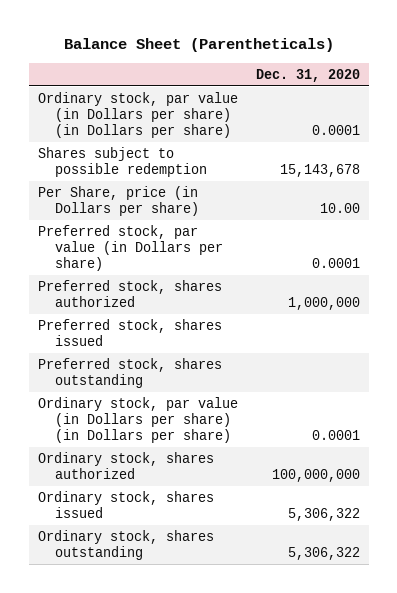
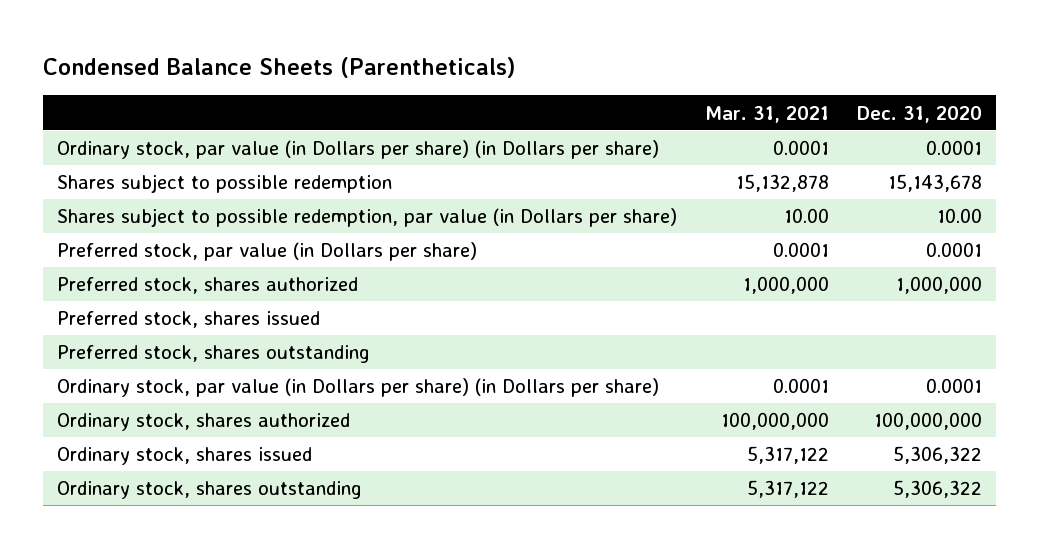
[63,38,334,53] Balance Sheet (Parentheticals) -> [43,56,516,78] Condensed Balance Sheets (Parentheticals)
none -> [704,105,829,123] Mar. 31, 2021
[37,185,199,216] Per Share, price (in Dollars per share) -> [57,208,678,228] Shares subject to possible redemption, par value (in Dollars per share)

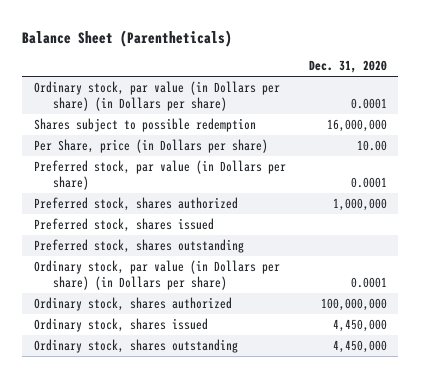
[43,56,516,78] Condensed Balance Sheets (Parentheticals) -> [22,29,233,47] Balance Sheet (Parentheticals)
[704,105,829,123] Mar. 31, 2021 -> none
[887,174,982,193] 15,143,678 -> [326,118,387,132] 16,000,000
[57,208,678,228] Shares subject to possible redemption, par value (in Dollars per share) -> [33,138,268,153] Per Share, price (in Dollars per share)
[892,446,982,465] 5,306,322 -> [332,318,387,332] 4,450,000
[892,480,982,499] 5,306,322 -> [332,339,387,353] 4,450,000

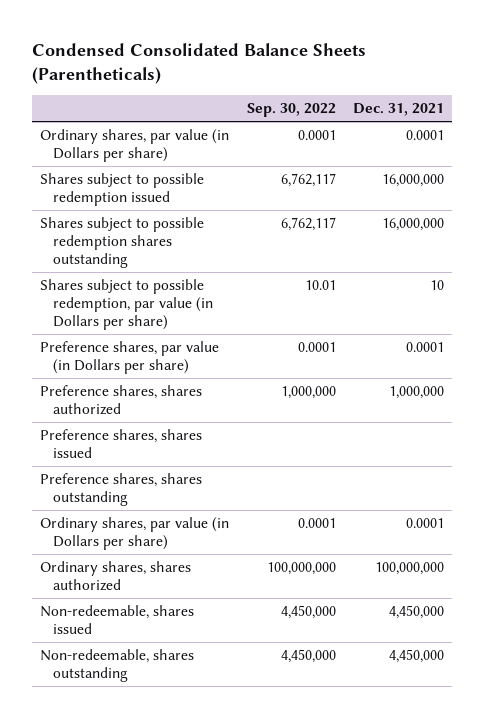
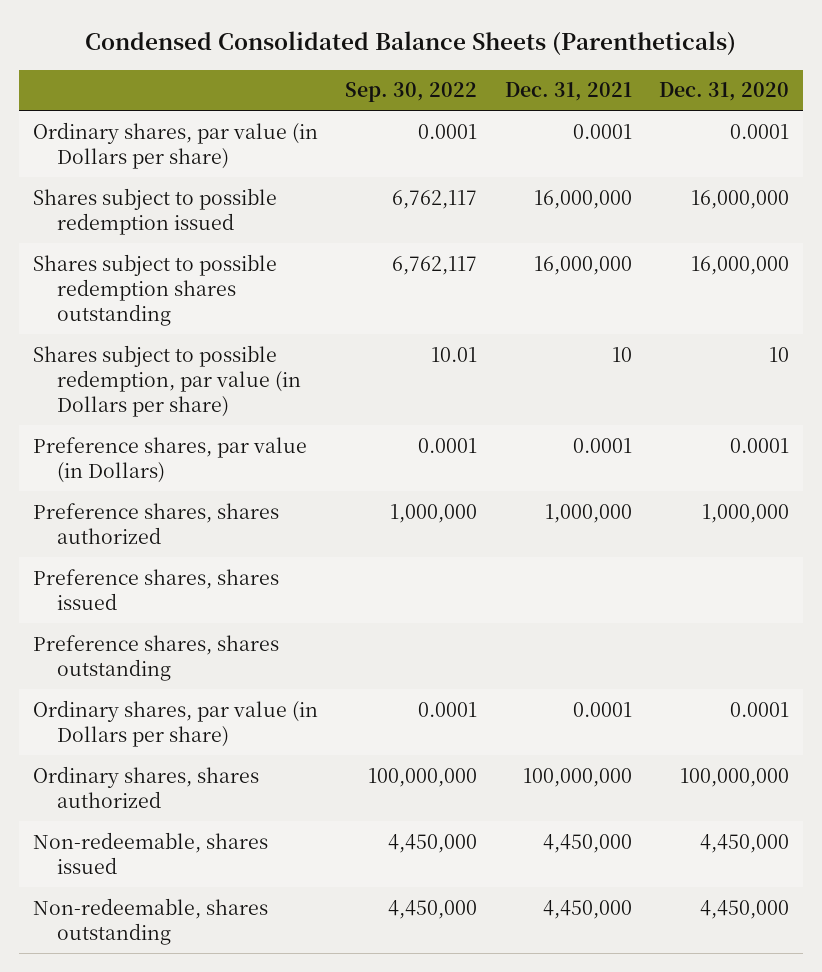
none -> [659,82,790,102] Dec. 31, 2020
[40,341,220,375] Preference shares, par value (in Dollars per share) -> [33,436,308,483] Preference shares, par value (in Dollars)

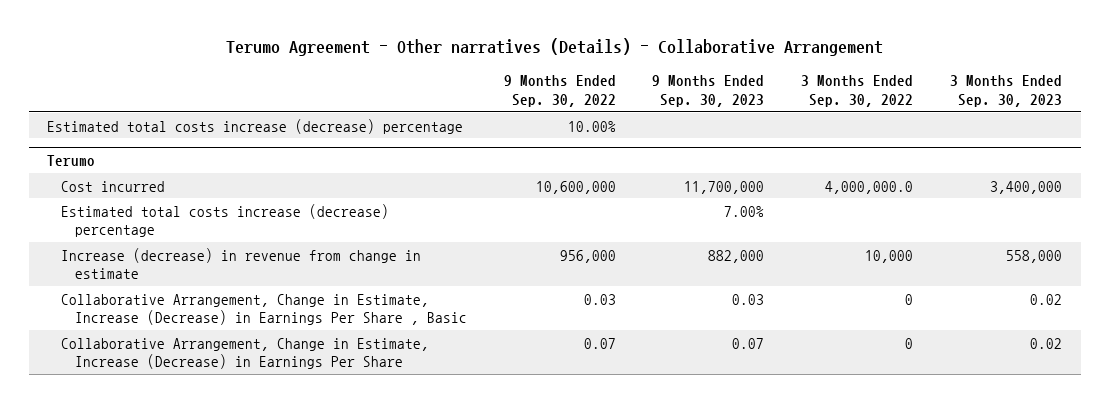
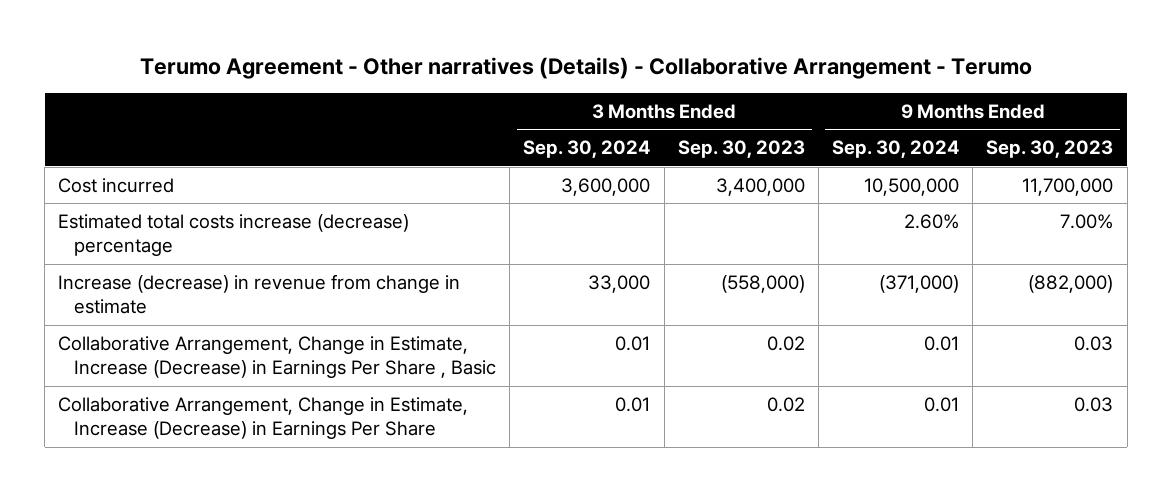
[225,38,883,57] Terumo Agreement - Other narratives (Details) - Collaborative Arrangement -> [139,57,1032,80] Terumo Agreement - Other narratives (Details) - Collaborative Arrangement - Terumo
[503,74,616,107] 9 Months Ended Sep. 30, 2022 -> none
[801,74,914,107] 3 Months Ended Sep. 30, 2022 -> none
none -> [523,140,651,159] Sep. 30, 2024
none -> [832,140,960,159] Sep. 30, 2024
[47,118,464,134] Estimated total costs increase (decrease) percentage -> none
[47,155,96,167] Terumo -> none
[708,249,765,263] 882,000 -> [1028,274,1114,293] (882,000)
[1006,249,1063,263] 558,000 -> [720,274,805,293] (558,000)
[732,337,765,349] 0.07 -> [1074,396,1114,412] 0.03

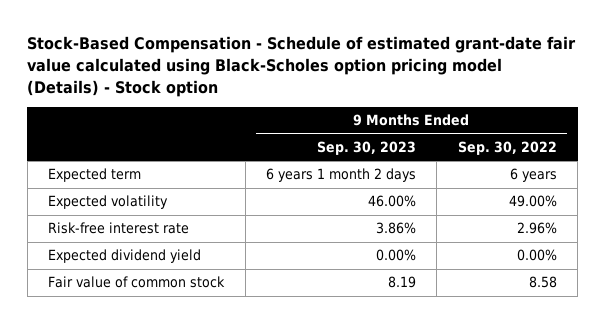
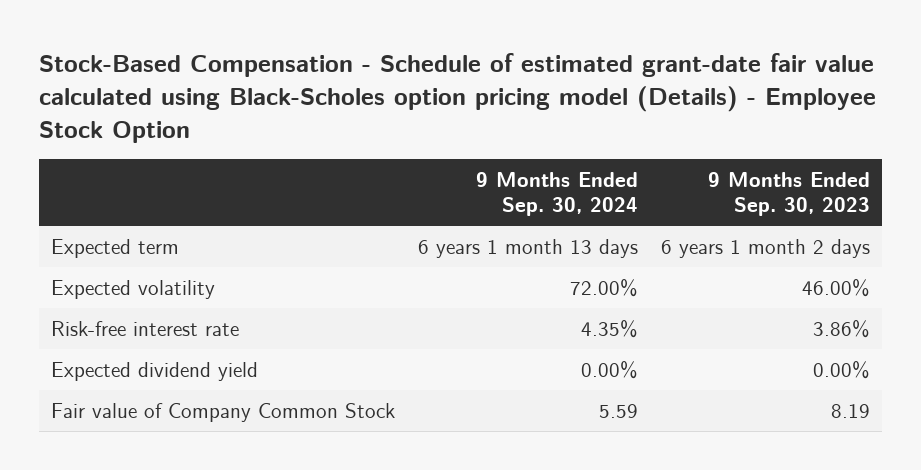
[27,36,577,97] Stock-Based Compensation - Schedule of estimated grant-date fair value calculated using Black-Scholes option pricing model (Details) - Stock option -> [39,53,877,143] Stock-Based Compensation - Schedule of estimated grant-date fair value calculated using Black-Scholes option pricing model (Details) - Employee Stock Option
[457,140,557,155] Sep. 30, 2022 -> none
none -> [476,171,639,217] 9 Months Ended Sep. 30, 2024
[48,276,226,289] Fair value of common stock -> [50,403,395,423] Fair value of Company Common Stock

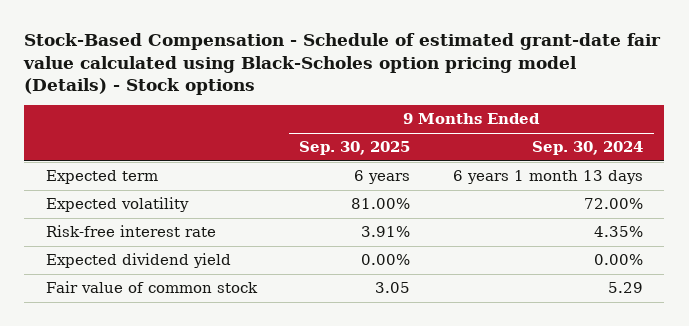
[39,53,877,143] Stock-Based Compensation - Schedule of estimated grant-date fair value calculated using Black-Scholes option pricing model (Details) - Employee Stock Option -> [23,33,662,95] Stock-Based Compensation - Schedule of estimated grant-date fair value calculated using Black-Scholes option pricing model (Details) - Stock options
[708,171,871,217] 9 Months Ended Sep. 30, 2023 -> none
none -> [299,141,411,156] Sep. 30, 2025
[50,403,395,423] Fair value of Company Common Stock -> [45,281,258,294] Fair value of common stock
[599,404,639,419] 5.59 -> [608,282,644,294] 5.29

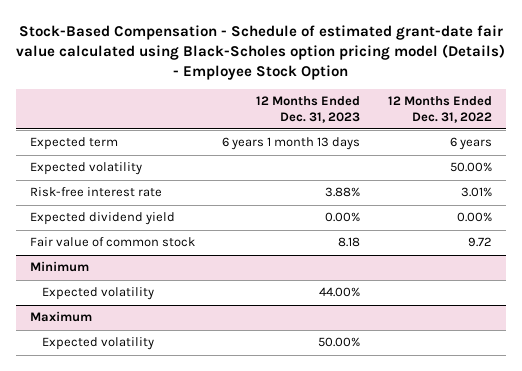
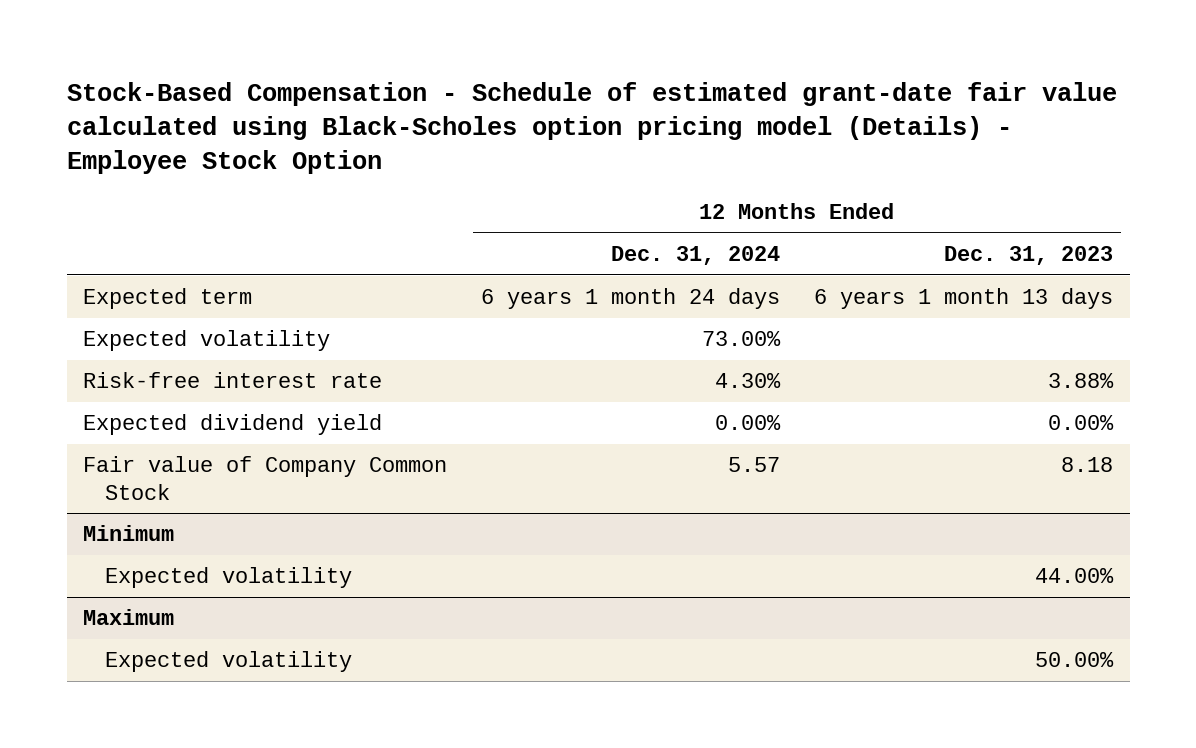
[387,96,492,123] 12 Months Ended Dec. 31, 2022 -> none
none -> [611,246,781,266] Dec. 31, 2024
[29,237,195,248] Fair value of common stock -> [83,456,448,500] Fair value of Company Common Stock

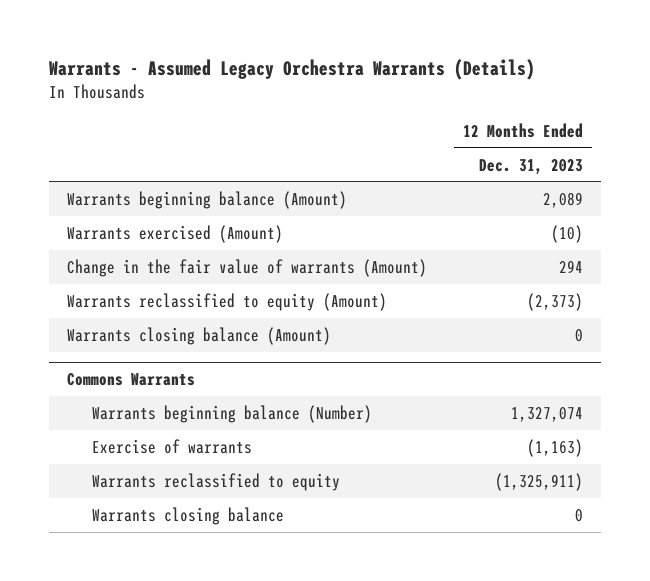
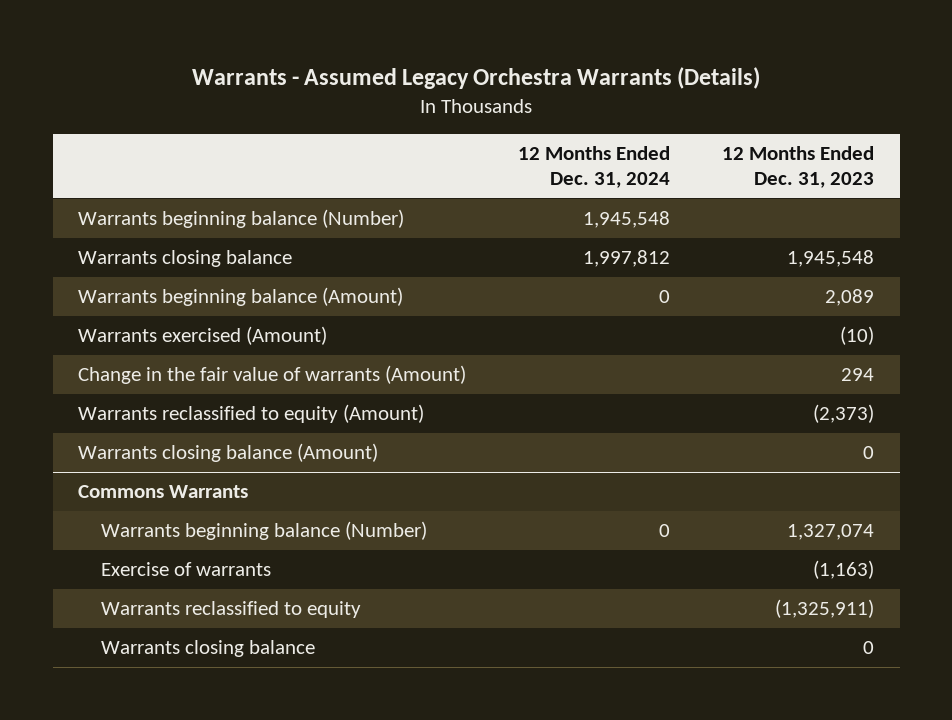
none -> [518,145,671,188] 12 Months Ended Dec. 31, 2024
none -> [78,209,405,229] Warrants beginning balance (Number)
none -> [78,250,293,268] Warrants closing balance

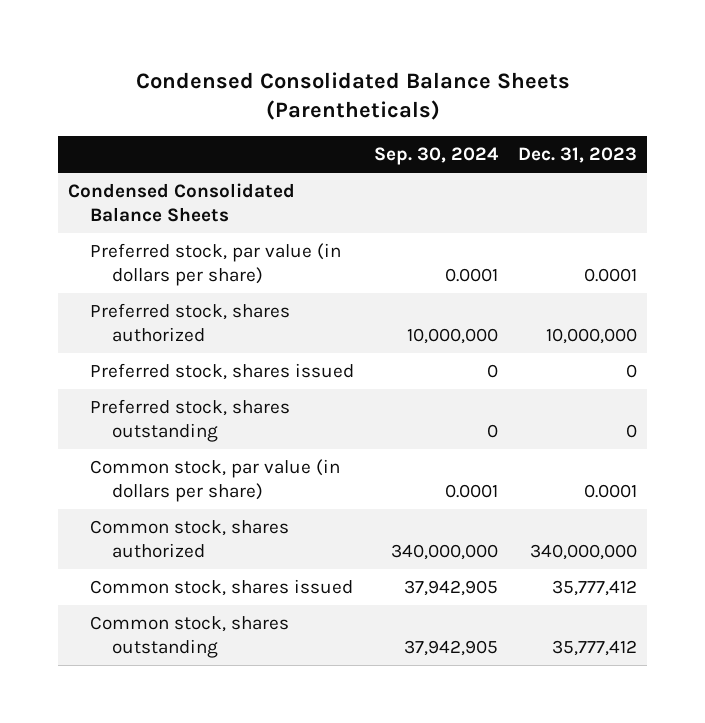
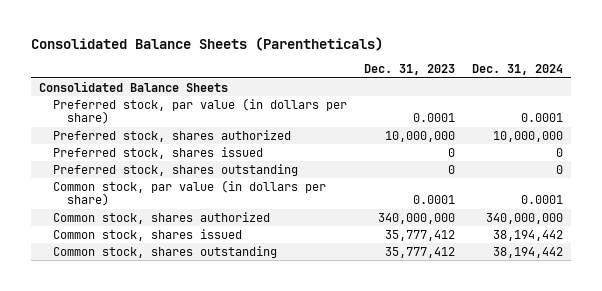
[135,71,570,121] Condensed Consolidated Balance Sheets (Parentheticals) -> [30,37,383,52] Consolidated Balance Sheets (Parentheticals)
[374,147,500,166] Sep. 30, 2024 -> none
none -> [471,64,563,76] Dec. 31, 2024
[68,182,296,222] Condensed Consolidated Balance Sheets -> [39,80,229,92] Consolidated Balance Sheets

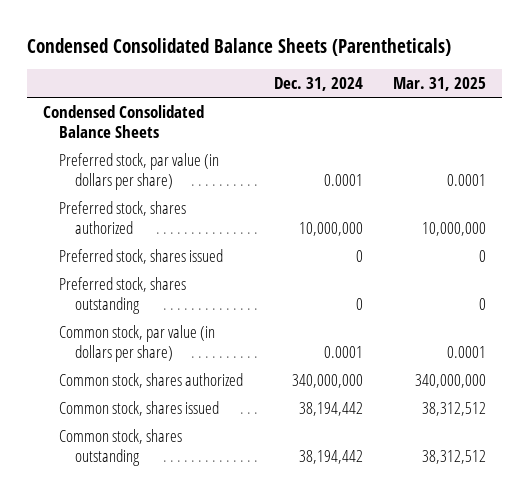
[30,37,383,52] Consolidated Balance Sheets (Parentheticals) -> [27,37,452,56] Condensed Consolidated Balance Sheets (Parentheticals)
[363,64,455,76] Dec. 31, 2023 -> none
none -> [393,77,487,92] Mar. 31, 2025
[39,80,229,92] Consolidated Balance Sheets -> [42,104,204,138] Condensed Consolidated Balance Sheets

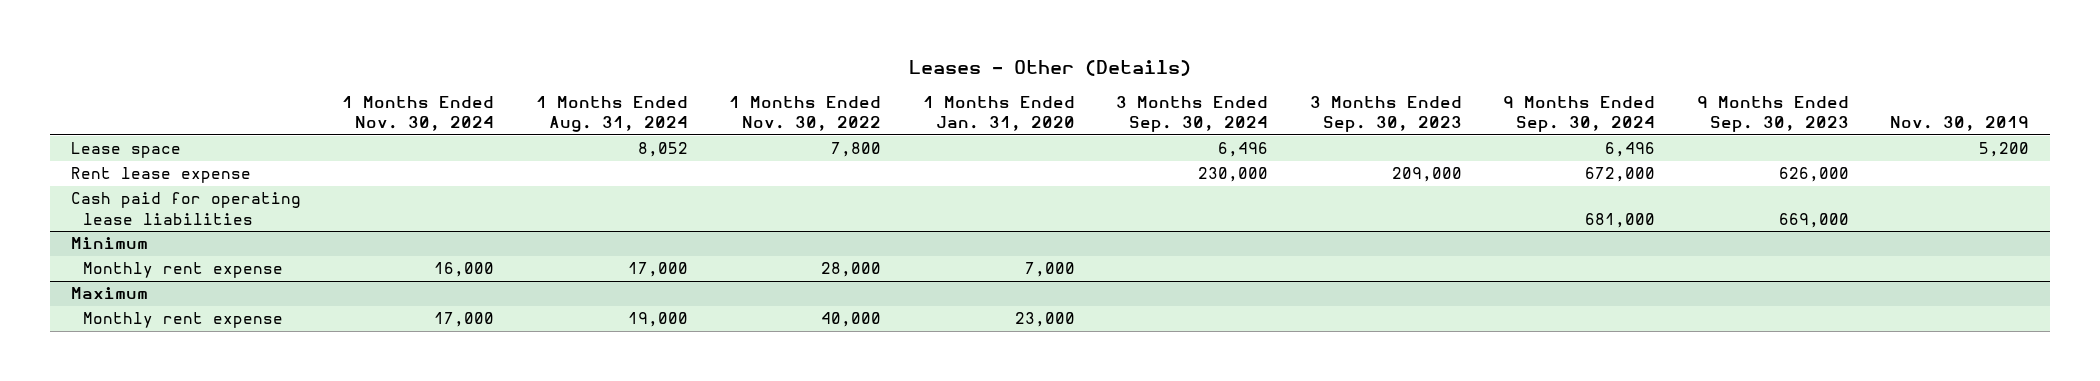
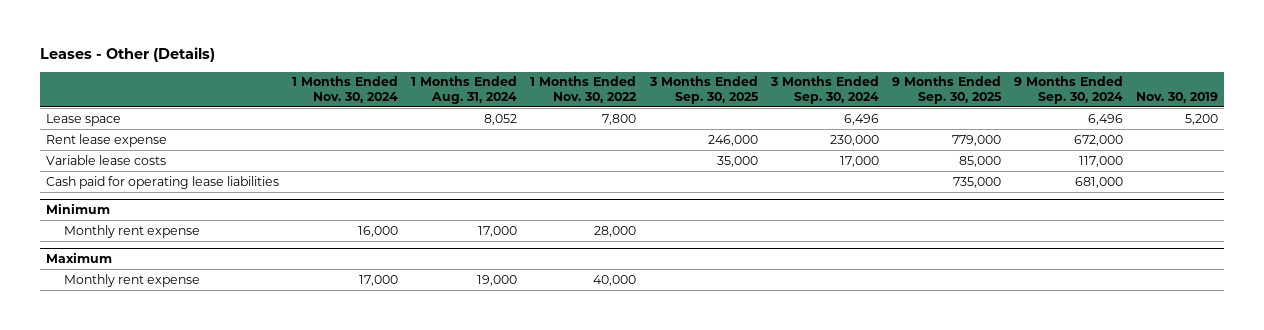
[922,96,1075,132] 1 Months Ended Jan. 31, 2020 -> none
[1309,96,1462,133] 3 Months Ended Sep. 30, 2023 -> none
[1696,96,1849,133] 9 Months Ended Sep. 30, 2023 -> none
none -> [648,76,759,105] 3 Months Ended Sep. 30, 2025
none -> [891,76,1002,105] 9 Months Ended Sep. 30, 2025
none -> [46,154,167,165] Variable lease costs

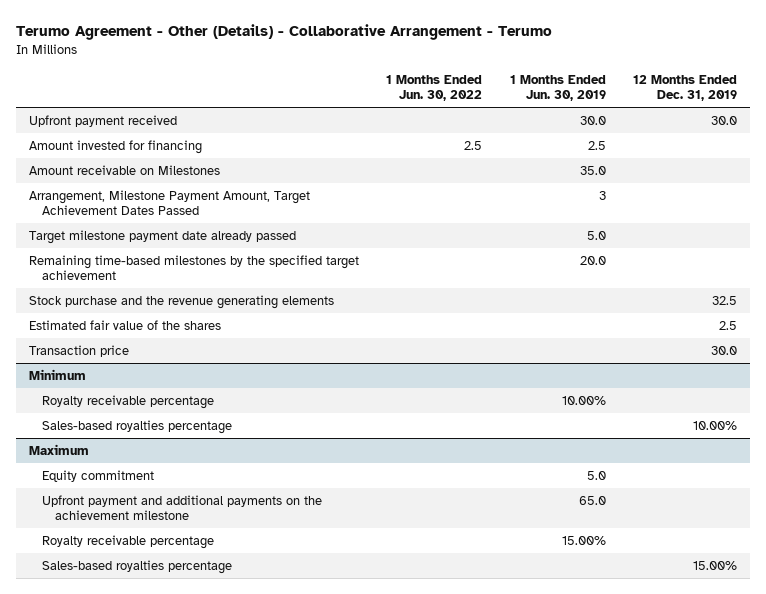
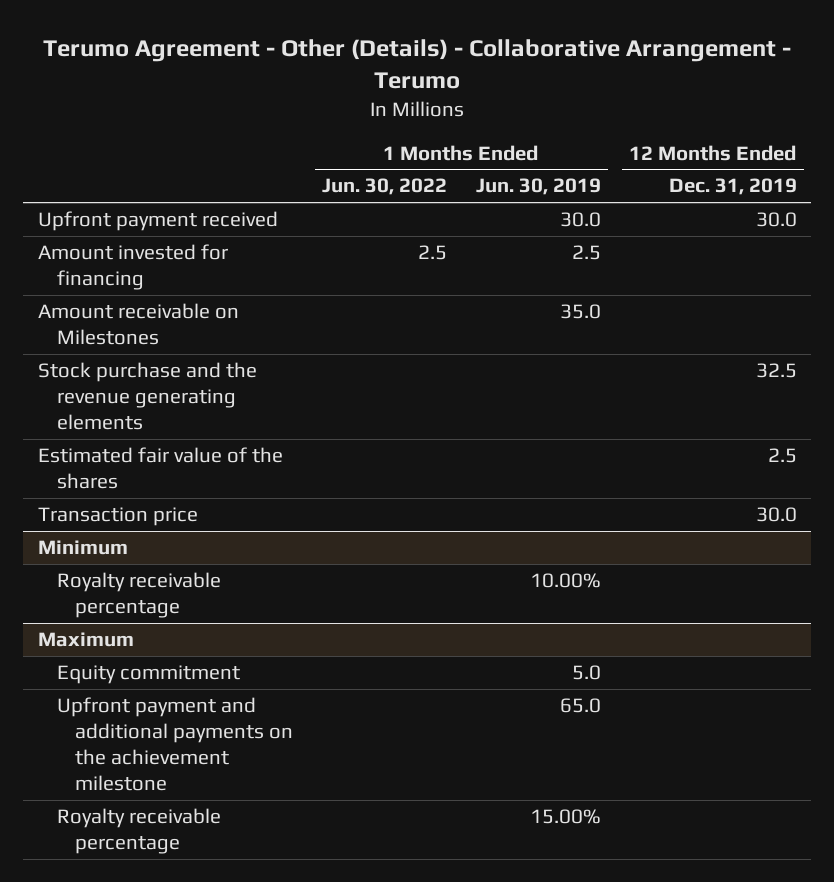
[29,189,311,216] Arrangement, Milestone Payment Amount, Target Achievement Dates Passed -> none
[29,229,297,244] Target milestone payment date already passed -> none
[29,254,360,281] Remaining time-based milestones by the specified target achievement -> none
[42,419,233,434] Sales-based royalties percentage -> none
[42,559,233,574] Sales-based royalties percentage -> none

